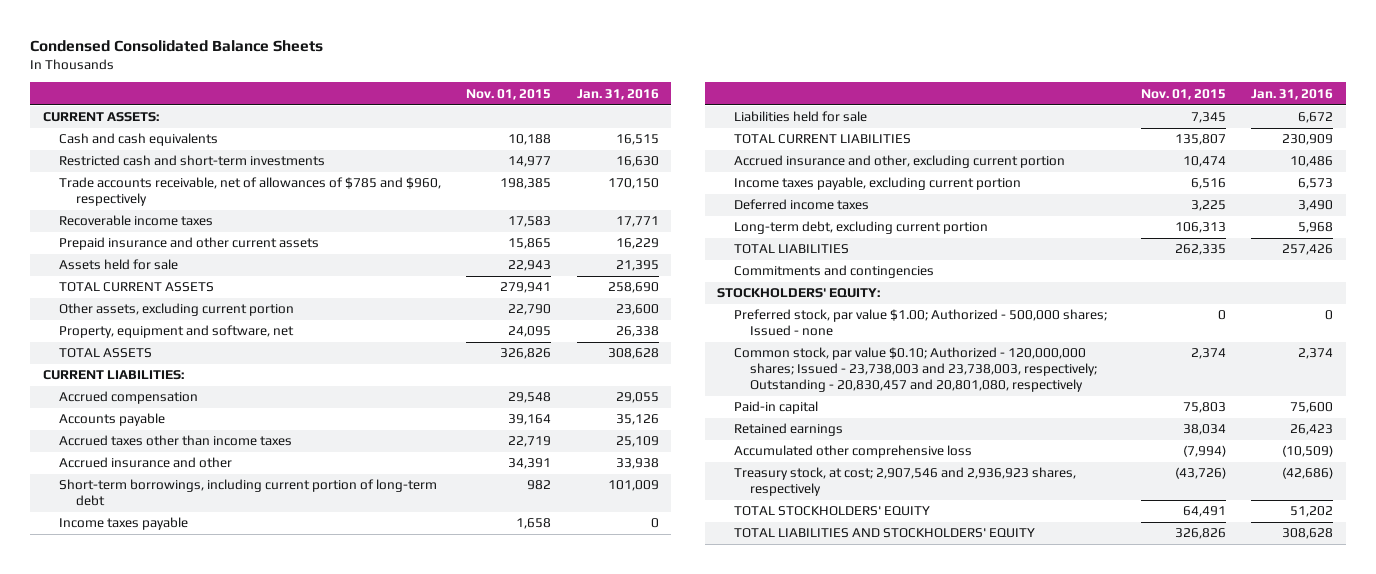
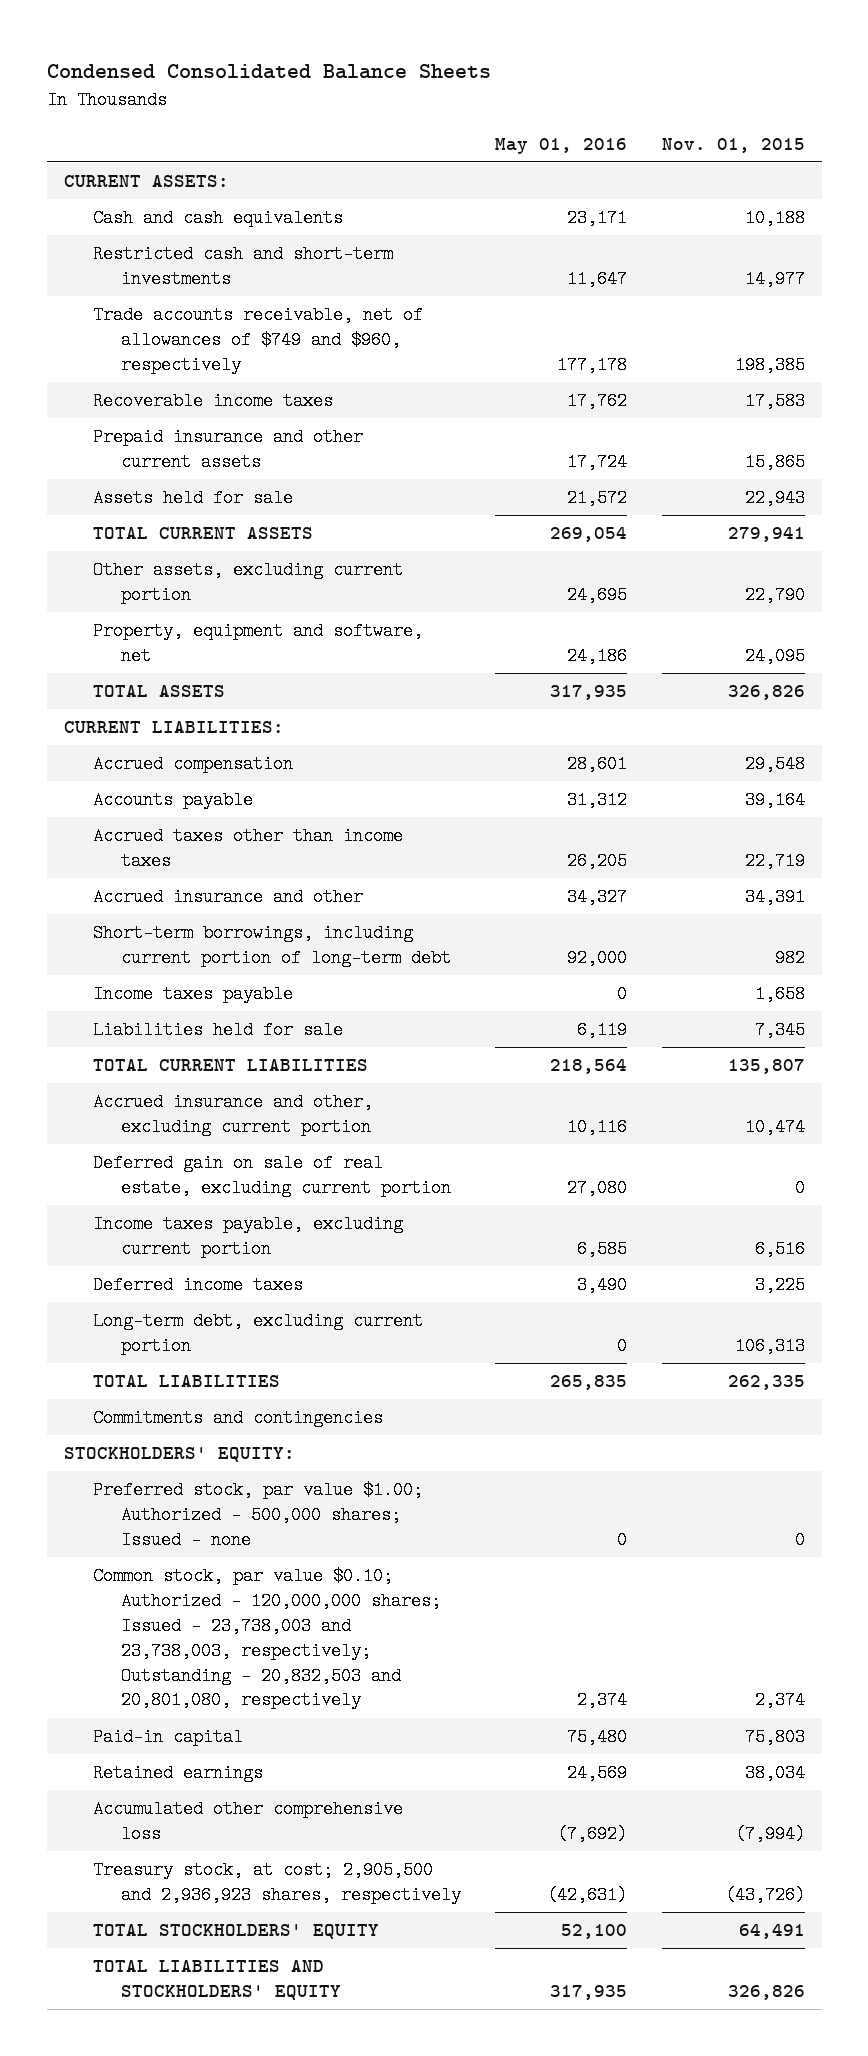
[576,88,659,100] Jan. 31, 2016 -> none
none -> [495,137,628,154] May 01, 2016
[59,177,442,207] Trade accounts receivable, net of allowances of $785 and $960, respectively -> [92,306,423,374] Trade accounts receivable, net of allowances of $749 and $960, respectively
none -> [92,1154,452,1198] Deferred gain on sale of real estate, excluding current portion
[733,347,1098,393] Common stock, par value $0.10; Authorized - 120,000,000 shares; Issued - 23,738,003 and 23,738,003, respectively; Outstanding - 20,830,457 and 20,801,080, respectively -> [92,1567,442,1710] Common stock, par value $0.10; Authorized - 120,000,000 shares; Issued - 23,738,003 and 23,738,003, respectively; Outstanding - 20,832,503 and 20,801,080, respectively
[733,467,1076,497] Treasury stock, at cost; 2,907,546 and 2,936,923 shares, respectively -> [92,1861,462,1905] Treasury stock, at cost; 2,905,500 and 2,936,923 shares, respectively

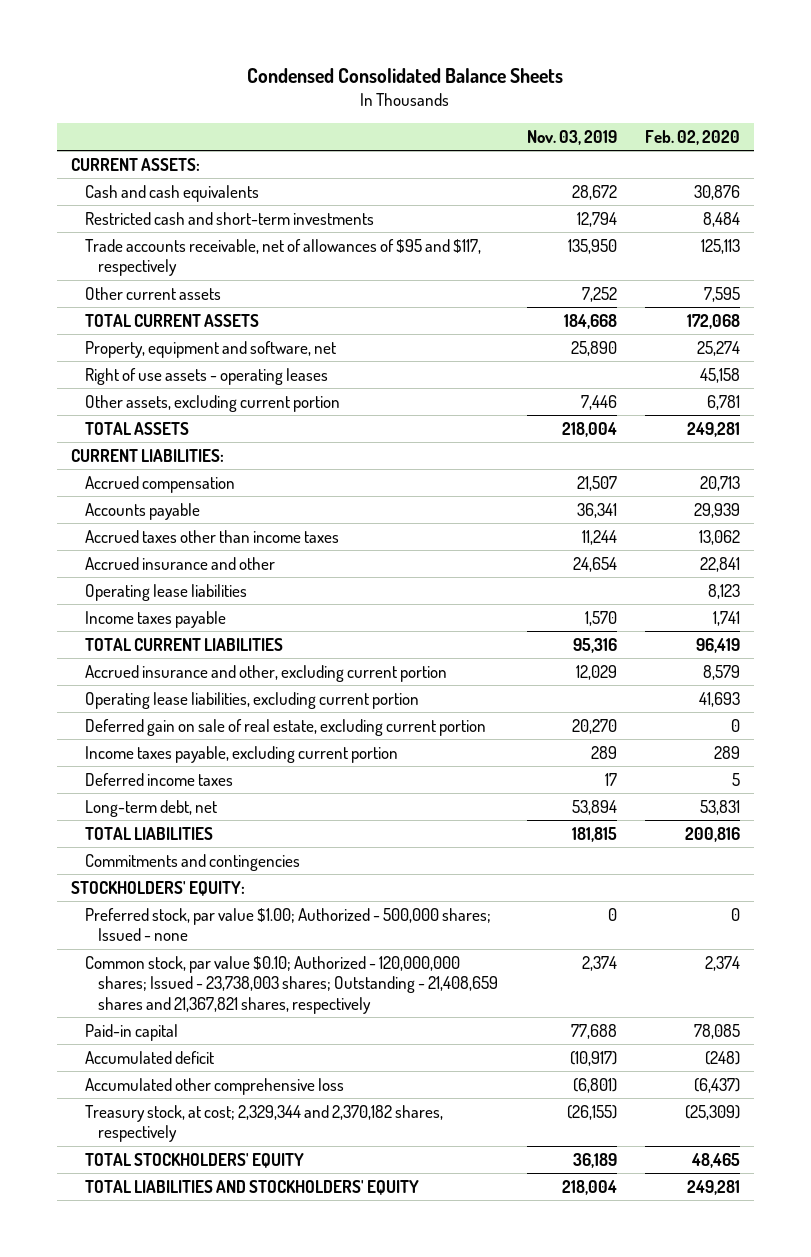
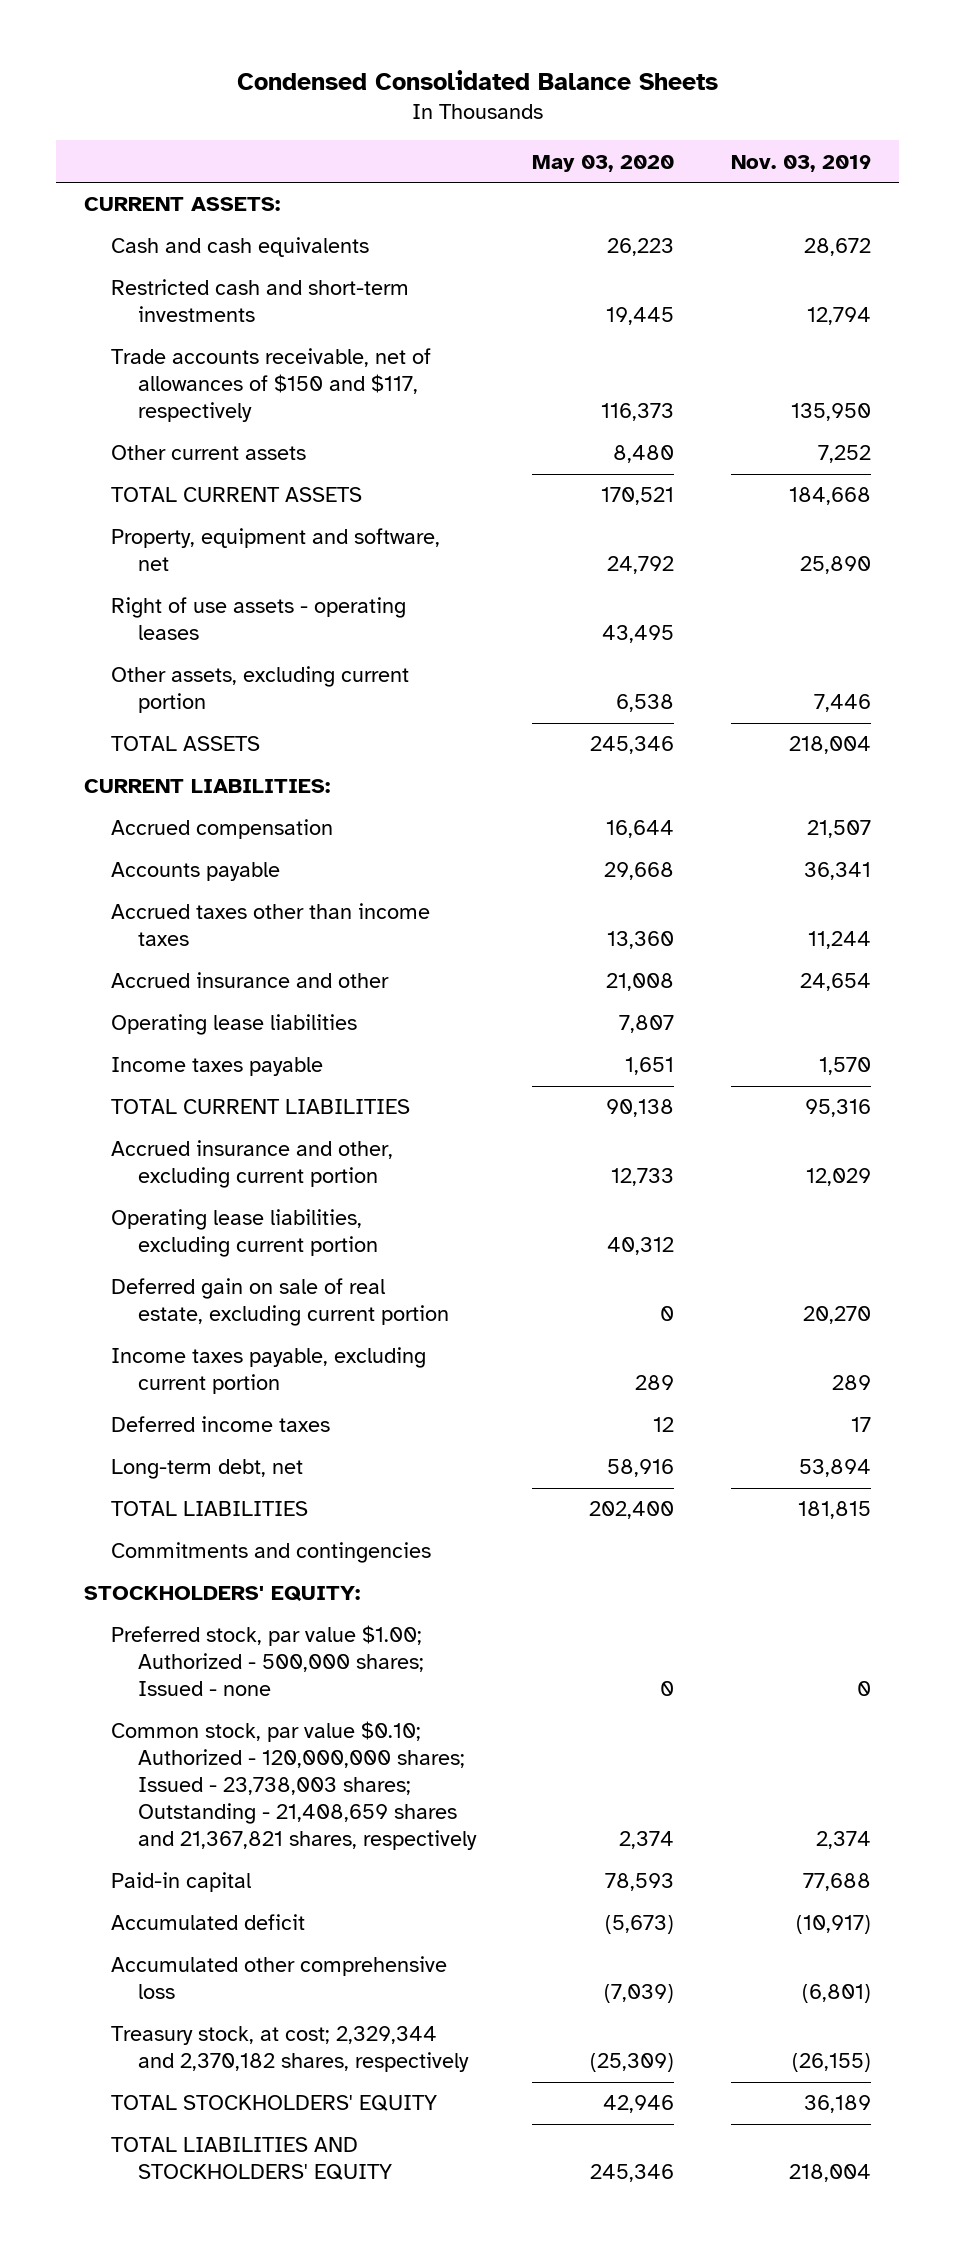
[644,129,740,145] Feb. 02, 2020 -> none
none -> [532,154,675,172] May 03, 2020
[84,238,481,277] Trade accounts receivable, net of allowances of $95 and $117, respectively -> [111,348,432,423] Trade accounts receivable, net of allowances of $150 and $117, respectively

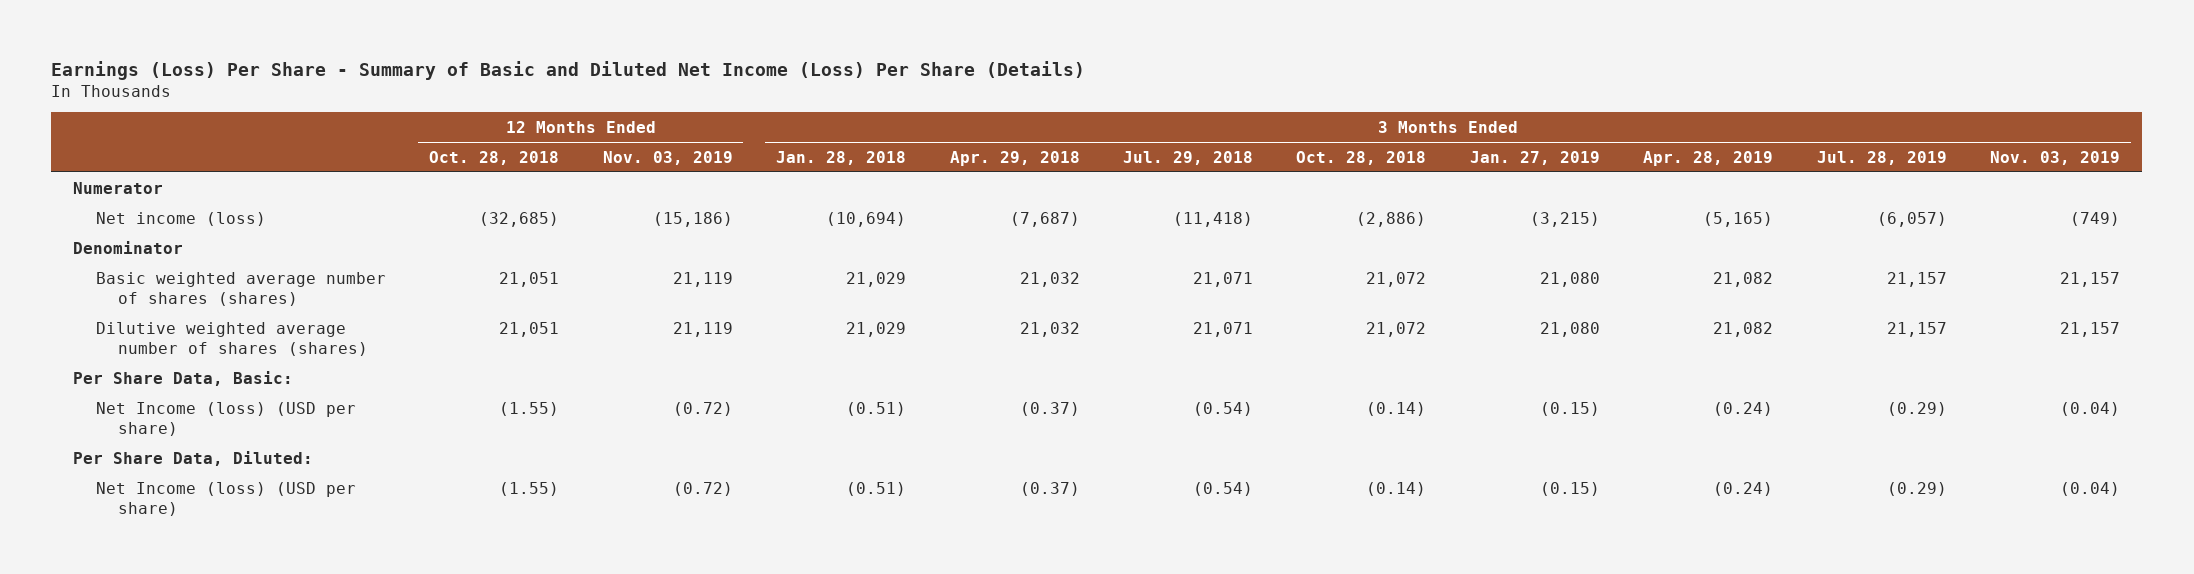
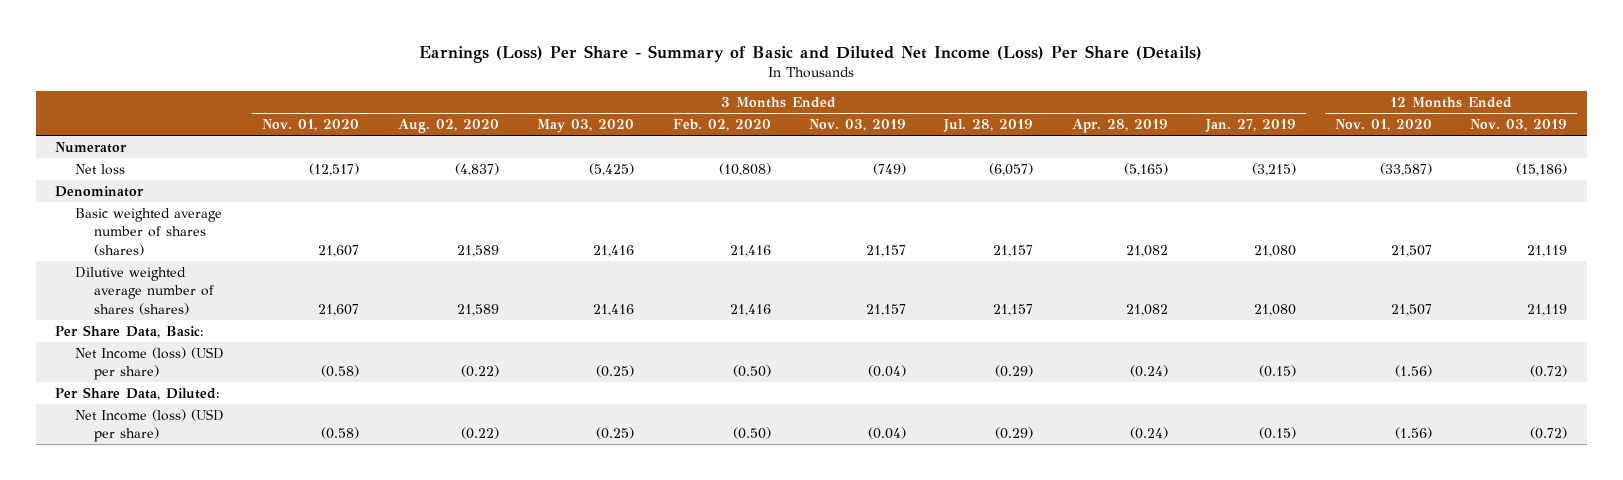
[429,150,560,165] Oct. 28, 2018 -> none
[776,150,907,165] Jan. 28, 2018 -> none
[949,150,1080,166] Apr. 29, 2018 -> none
[1122,150,1253,165] Jul. 29, 2018 -> none
[1296,150,1427,165] Oct. 28, 2018 -> none
none -> [262,119,360,132] Nov. 01, 2020
none -> [397,119,499,134] Aug. 02, 2020
none -> [537,119,635,134] May 03, 2020
none -> [672,119,771,132] Feb. 02, 2020
none -> [1334,119,1432,132] Nov. 01, 2020
[95,211,266,226] Net income (loss) -> [74,163,125,175] Net loss

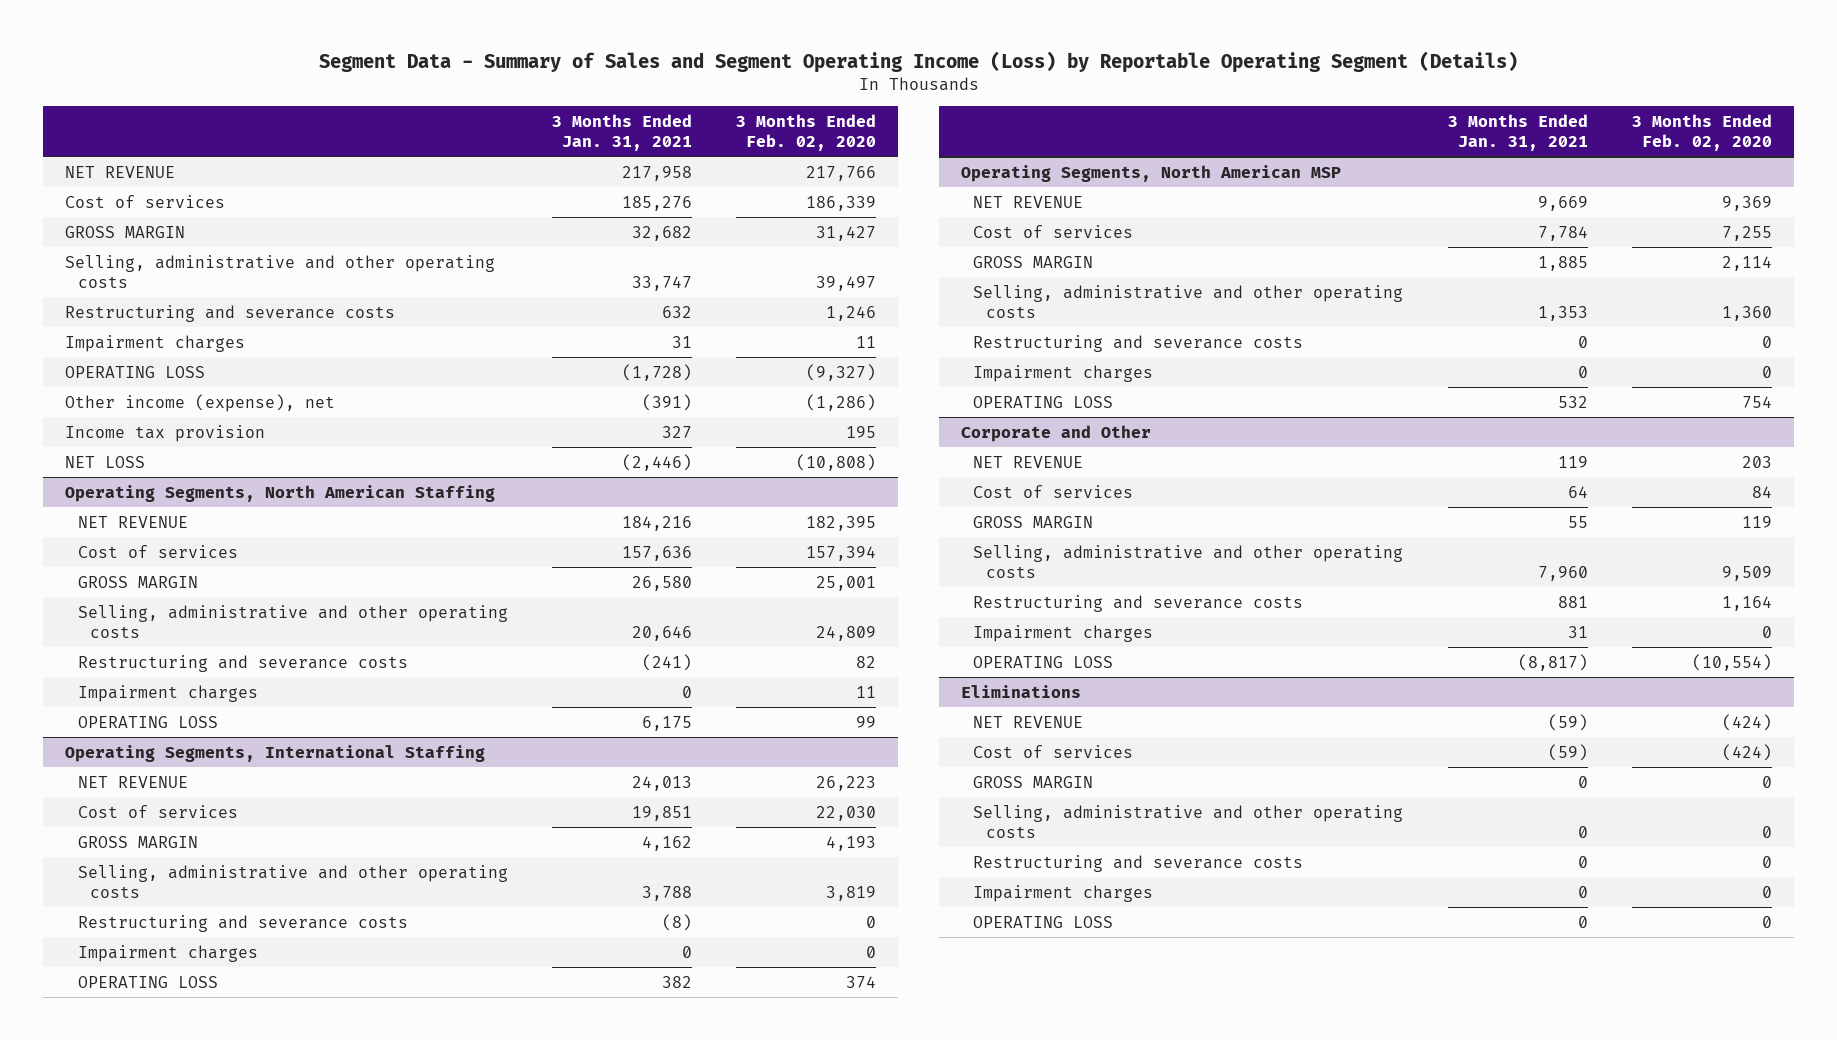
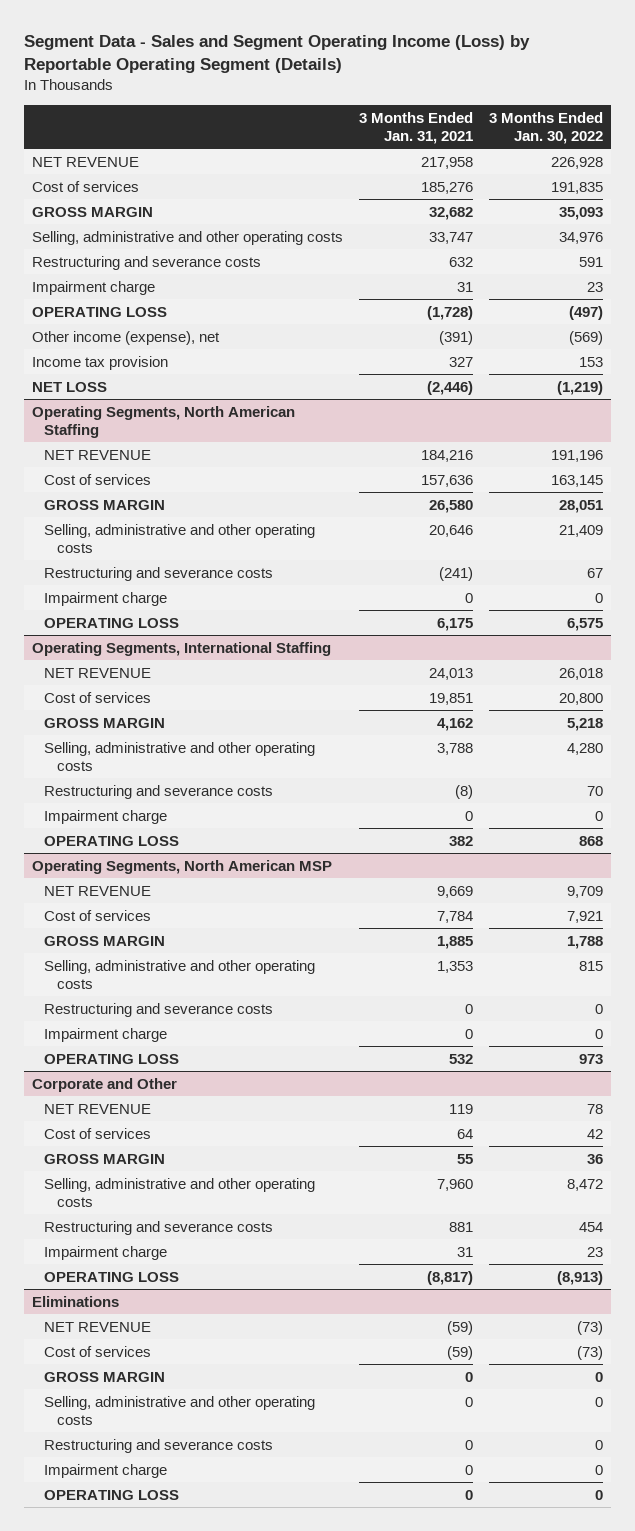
[318,51,1518,74] Segment Data - Summary of Sales and Segment Operating Income (Loss) by Reportable Operating Segment (Details) -> [24,35,531,74] Segment Data - Sales and Segment Operating Income (Loss) by Reportable Operating Segment (Details)
[736,113,877,152] 3 Months Ended Feb. 02, 2020 -> none
none -> [489,111,604,144] 3 Months Ended Jan. 30, 2022
[65,334,246,352] Impairment charges -> [32,280,156,295] Impairment charge
[77,684,258,702] Impairment charges -> [44,591,168,606] Impairment charge
[77,944,258,962] Impairment charges -> [44,809,168,824] Impairment charge
[973,364,1154,382] Impairment charges -> [44,1027,168,1042] Impairment charge
[973,624,1154,642] Impairment charges -> [44,1245,168,1260] Impairment charge
[973,884,1154,902] Impairment charges -> [44,1463,168,1478] Impairment charge

